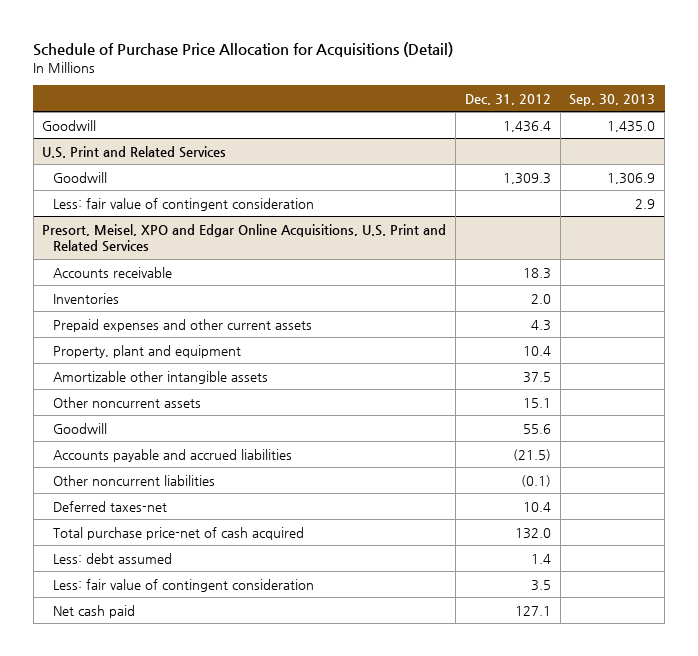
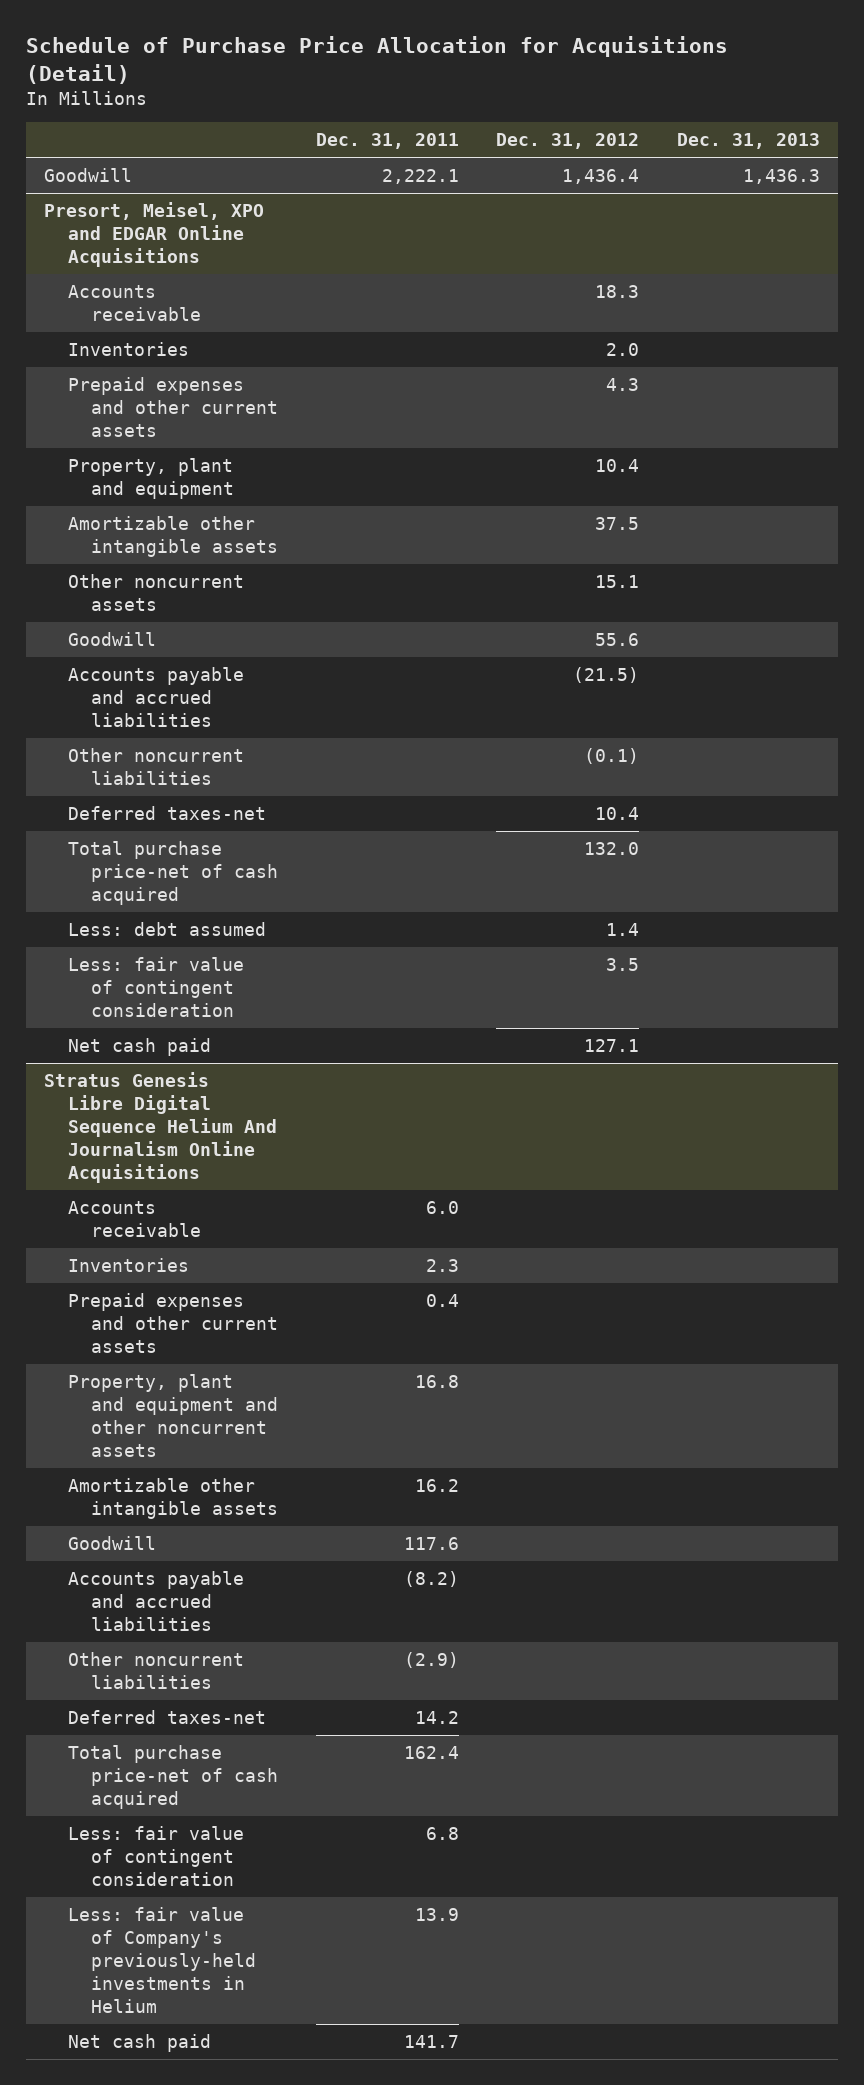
[569,93,656,106] Sep. 30, 2013 -> none
none -> [315,133,459,150] Dec. 31, 2011
none -> [676,133,820,150] Dec. 31, 2013
[42,145,227,158] U.S. Print and Related Services -> none
[52,171,107,183] Goodwill -> none
[52,197,314,211] Less: fair value of contingent consideration -> none
[42,223,447,253] Presort, Meisel, XPO and Edgar Online Acquisitions, U.S. Print and Related Services -> [44,201,265,268] Presort, Meisel, XPO and EDGAR Online Acquisitions
none -> [44,1071,277,1184] Stratus Genesis Libre Digital Sequence Helium And Journalism Online Acquisitions
none -> [67,1200,202,1237] Accounts receivable
none -> [67,1257,189,1272] Inventories
none -> [67,1292,279,1354] Prepaid expenses and other current assets
none -> [67,1373,279,1458] Property, plant and equipment and other noncurrent assets
none -> [67,1477,279,1519] Amortizable other intangible assets
none -> [67,1535,156,1550] Goodwill
none -> [67,1570,244,1632] Accounts payable and accrued liabilities
none -> [67,1651,244,1689] Other noncurrent liabilities
none -> [67,1709,266,1724] Deferred taxes-net
none -> [67,1744,279,1810] Total purchase price-net of cash acquired
none -> [67,1825,244,1887] Less: fair value of contingent consideration
none -> [67,1906,257,2014] Less: fair value of Company's previously-held investments in Helium
none -> [67,2033,211,2052] Net cash paid

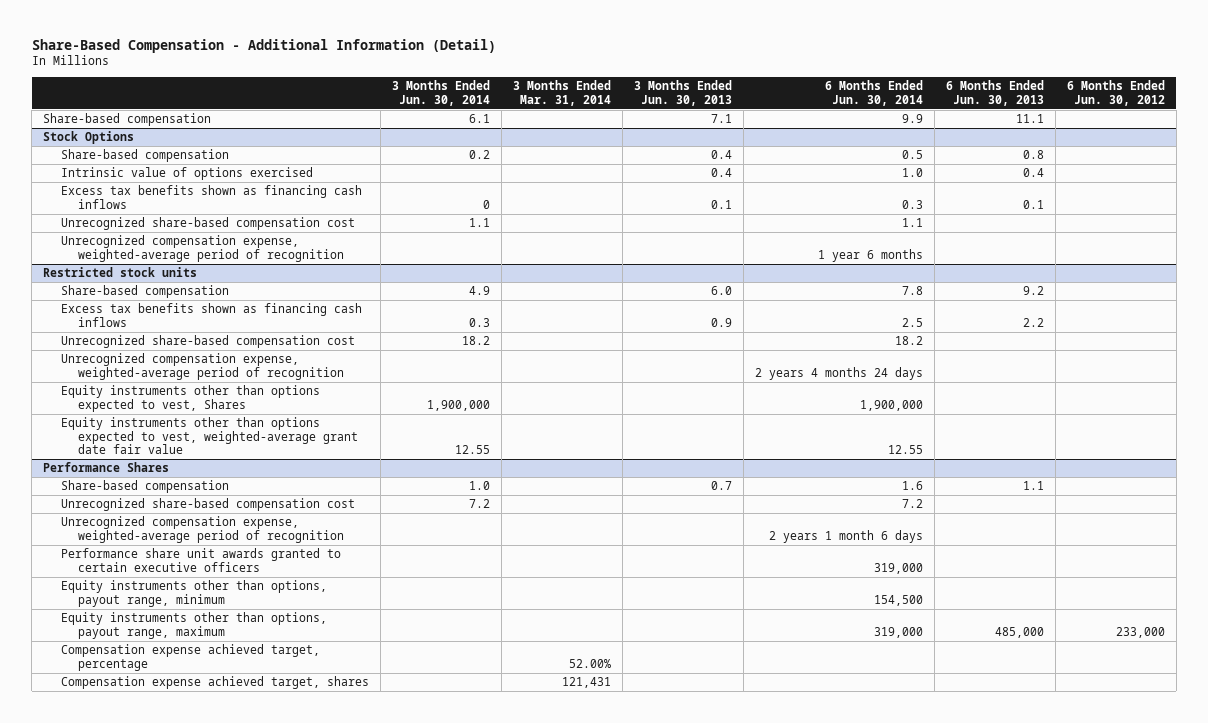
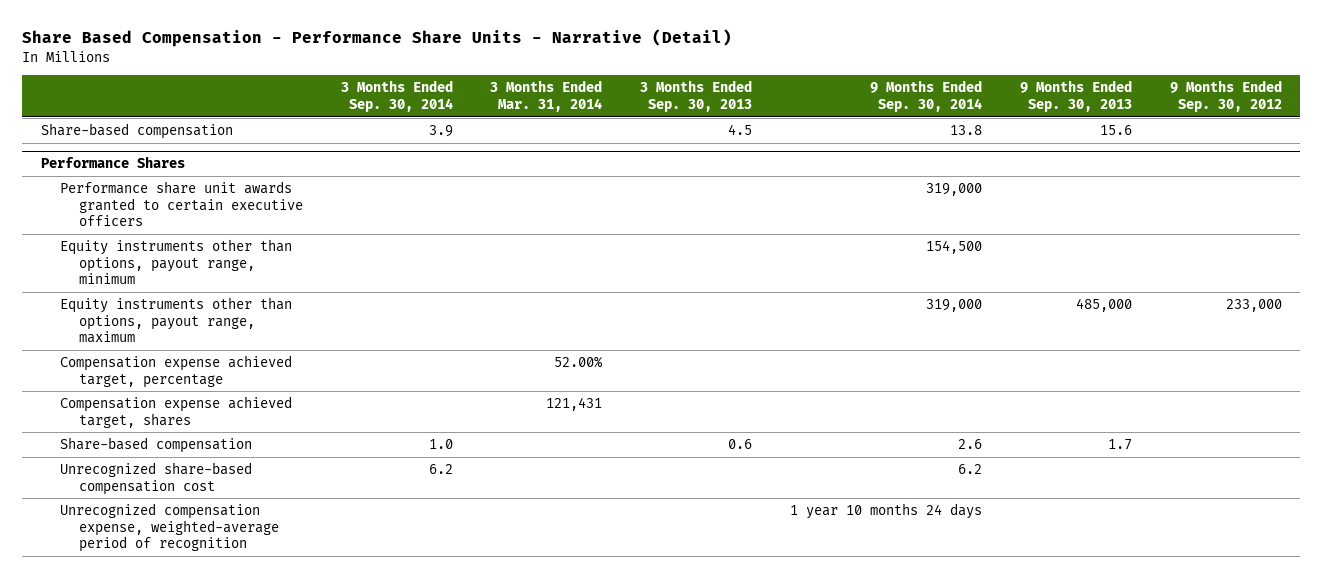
[31,38,496,53] Share-Based Compensation - Additional Information (Detail) -> [22,29,733,48] Share Based Compensation - Performance Share Units - Narrative (Detail)
[391,80,490,106] 3 Months Ended Jun. 30, 2014 -> none
[633,80,732,106] 3 Months Ended Jun. 30, 2013 -> none
[824,80,923,106] 6 Months Ended Jun. 30, 2014 -> none
[945,80,1044,106] 6 Months Ended Jun. 30, 2013 -> none
[1066,80,1165,106] 6 Months Ended Jun. 30, 2012 -> none
none -> [340,80,453,112] 3 Months Ended Sep. 30, 2014
none -> [640,80,753,112] 3 Months Ended Sep. 30, 2013
none -> [869,80,982,112] 9 Months Ended Sep. 30, 2014
none -> [1019,80,1132,112] 9 Months Ended Sep. 30, 2013
none -> [1169,80,1282,112] 9 Months Ended Sep. 30, 2012
[43,131,135,145] Stock Options -> none
[60,149,229,163] Share-based compensation -> none
[60,167,313,181] Intrinsic value of options exercised -> none
[60,185,362,209] Excess tax benefits shown as financing cash inflows -> none
[60,217,355,231] Unrecognized share-based compensation cost -> none
[60,235,344,262] Unrecognized compensation expense, weighted-average period of recognition -> none
[43,267,198,278] Restricted stock units -> none
[60,285,229,299] Share-based compensation -> none
[60,303,362,327] Excess tax benefits shown as financing cash inflows -> none
[60,335,355,349] Unrecognized share-based compensation cost -> none
[60,353,344,380] Unrecognized compensation expense, weighted-average period of recognition -> none
[60,385,320,412] Equity instruments other than options expected to vest, Shares -> none
[60,417,358,455] Equity instruments other than options expected to vest, weighted-average grant date fair value -> none
[60,480,229,494] Share-based compensation -> [60,437,253,454] Share-based compensation
[60,498,355,512] Unrecognized share-based compensation cost -> [60,462,253,495] Unrecognized share-based compensation cost
[60,516,344,543] Unrecognized compensation expense, weighted-average period of recognition -> [60,503,279,553] Unrecognized compensation expense, weighted-average period of recognition

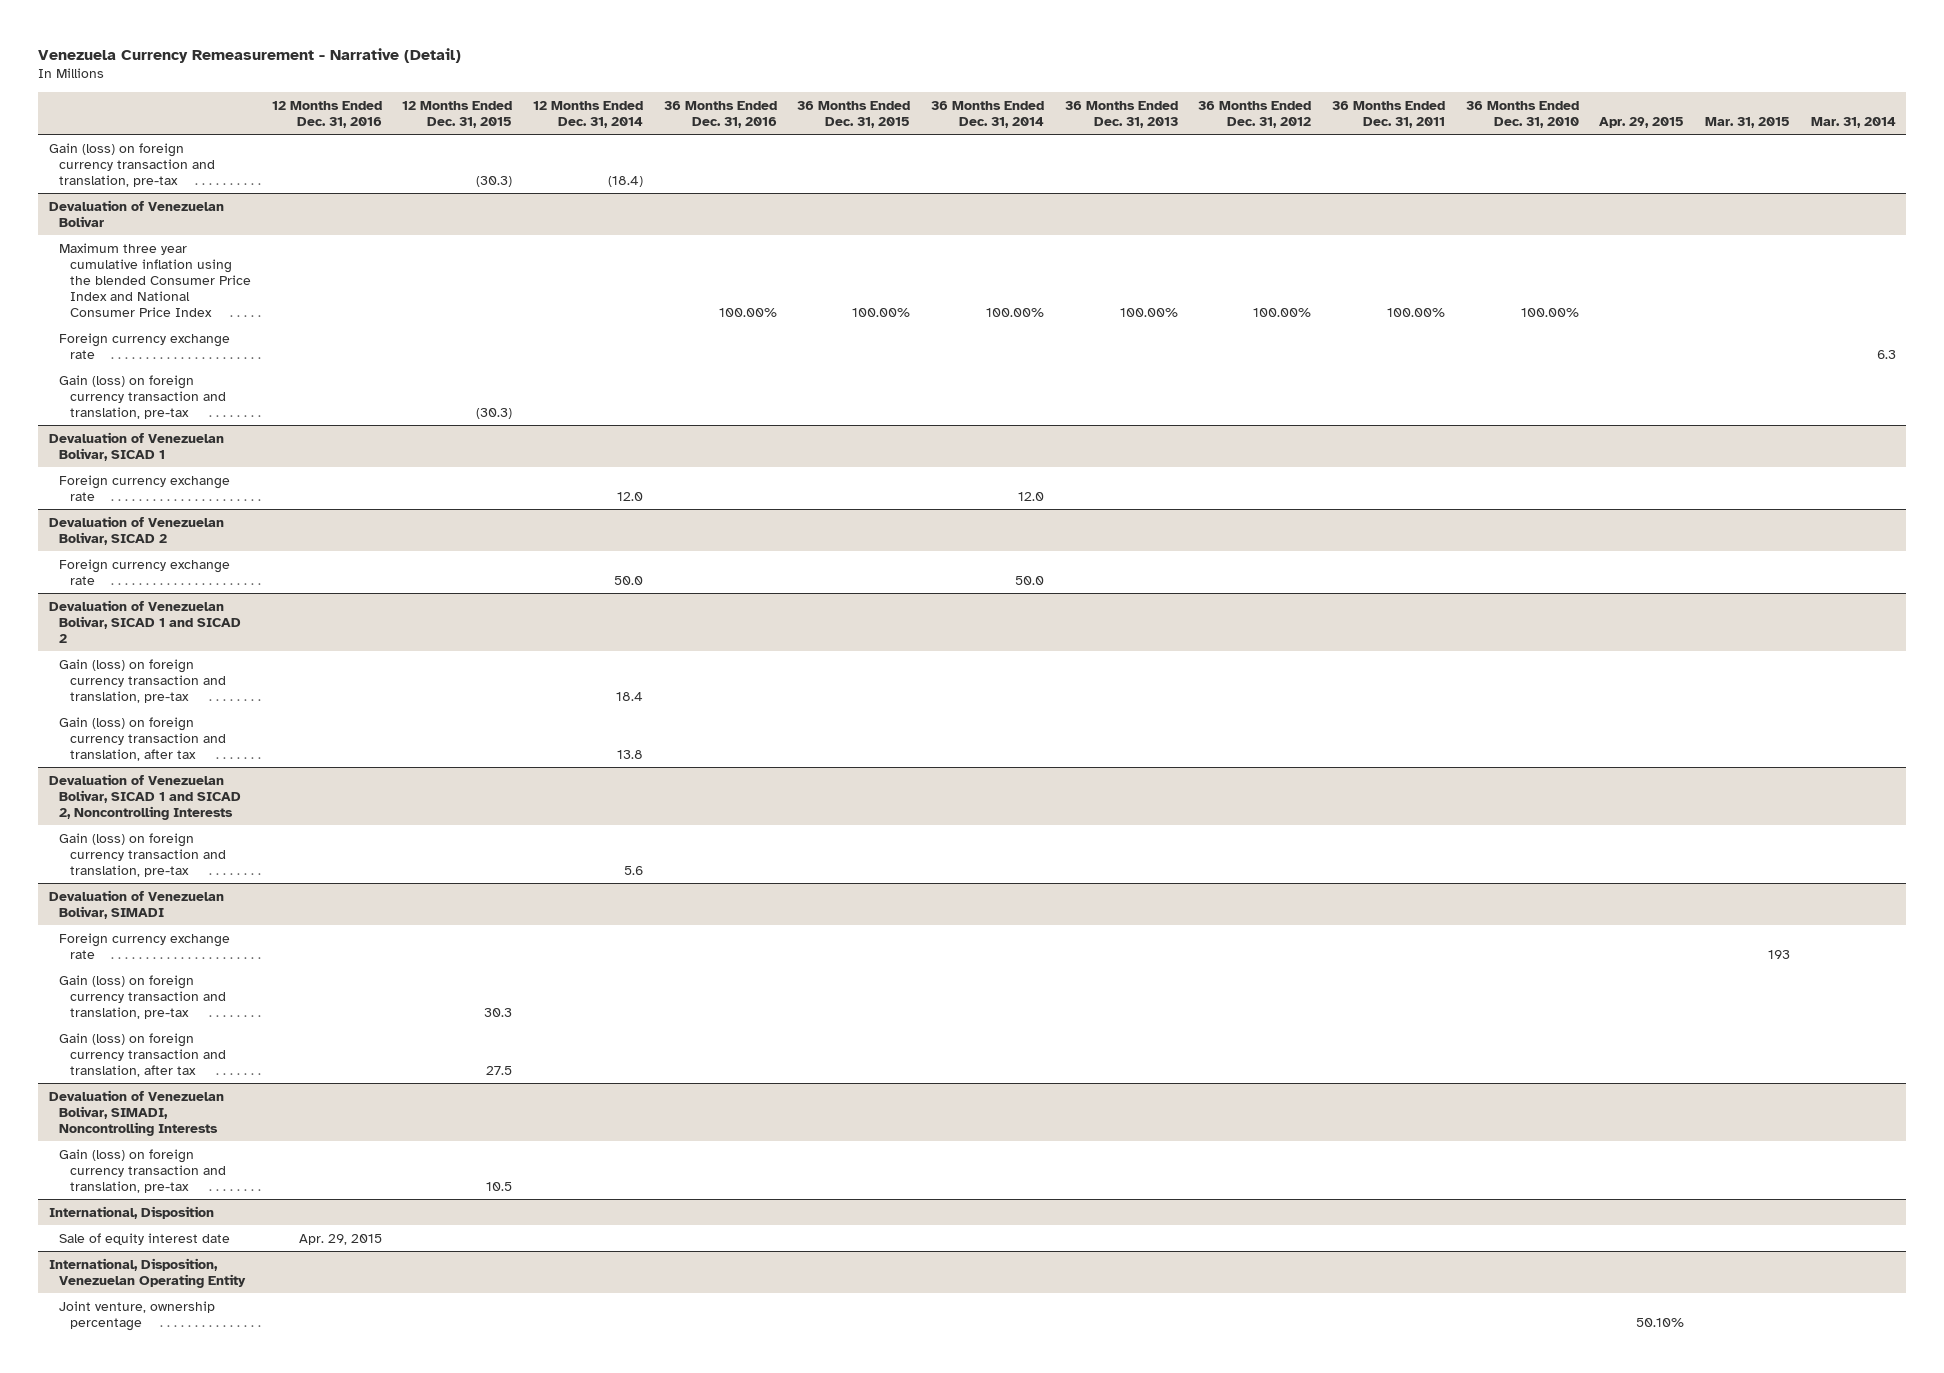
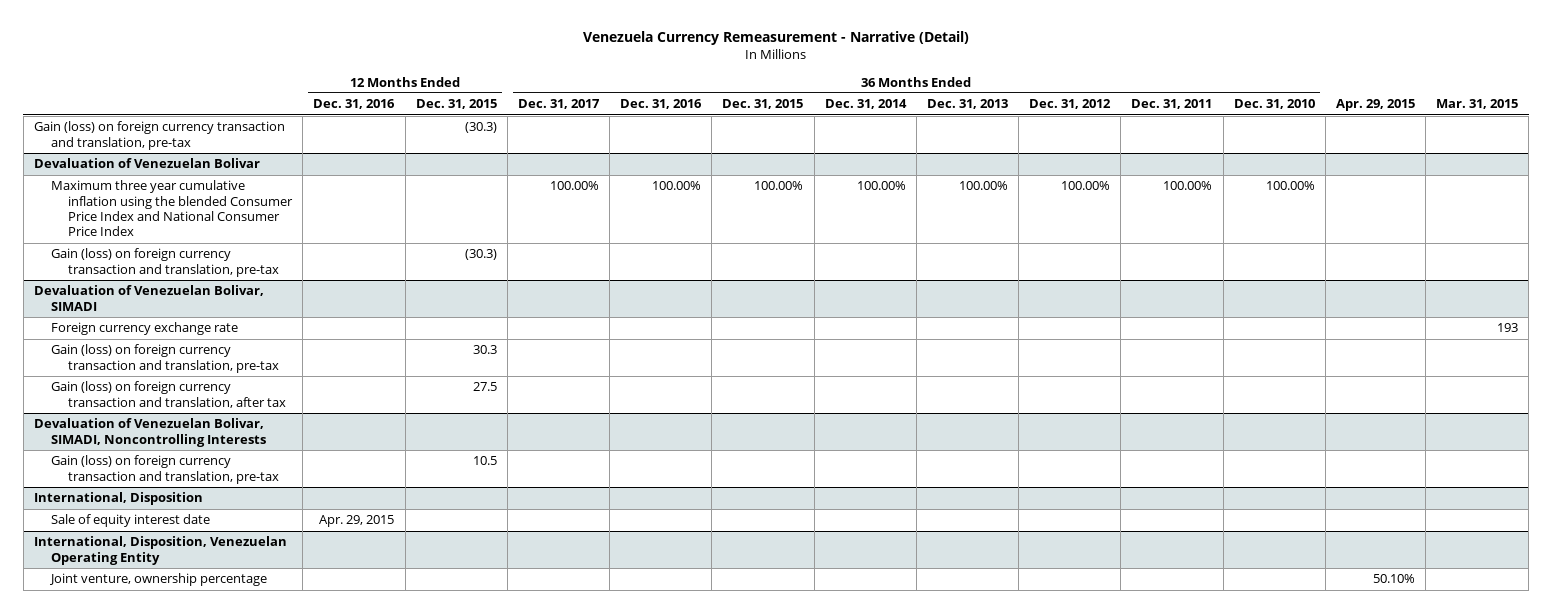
[532,100,643,129] 12 Months Ended Dec. 31, 2014 -> none
[1810,117,1896,129] Mar. 31, 2014 -> none
none -> [517,99,600,110] Dec. 31, 2017
[59,332,231,359] Foreign currency exchange rate -> none
[48,431,224,461] Devaluation of Venezuelan Bolivar, SICAD 1 -> none
[59,474,231,501] Foreign currency exchange rate -> none
[48,515,224,545] Devaluation of Venezuelan Bolivar, SICAD 2 -> none
[59,558,231,585] Foreign currency exchange rate -> none
[48,599,242,643] Devaluation of Venezuelan Bolivar, SICAD 1 and SICAD 2 -> none
[59,658,226,703] Gain (loss) on foreign currency transaction and translation, pre-tax -> none
[59,716,226,761] Gain (loss) on foreign currency transaction and translation, after tax -> none
[48,773,242,820] Devaluation of Venezuelan Bolivar, SICAD 1 and SICAD 2, Noncontrolling Interests -> none
[59,832,226,877] Gain (loss) on foreign currency transaction and translation, pre-tax -> none

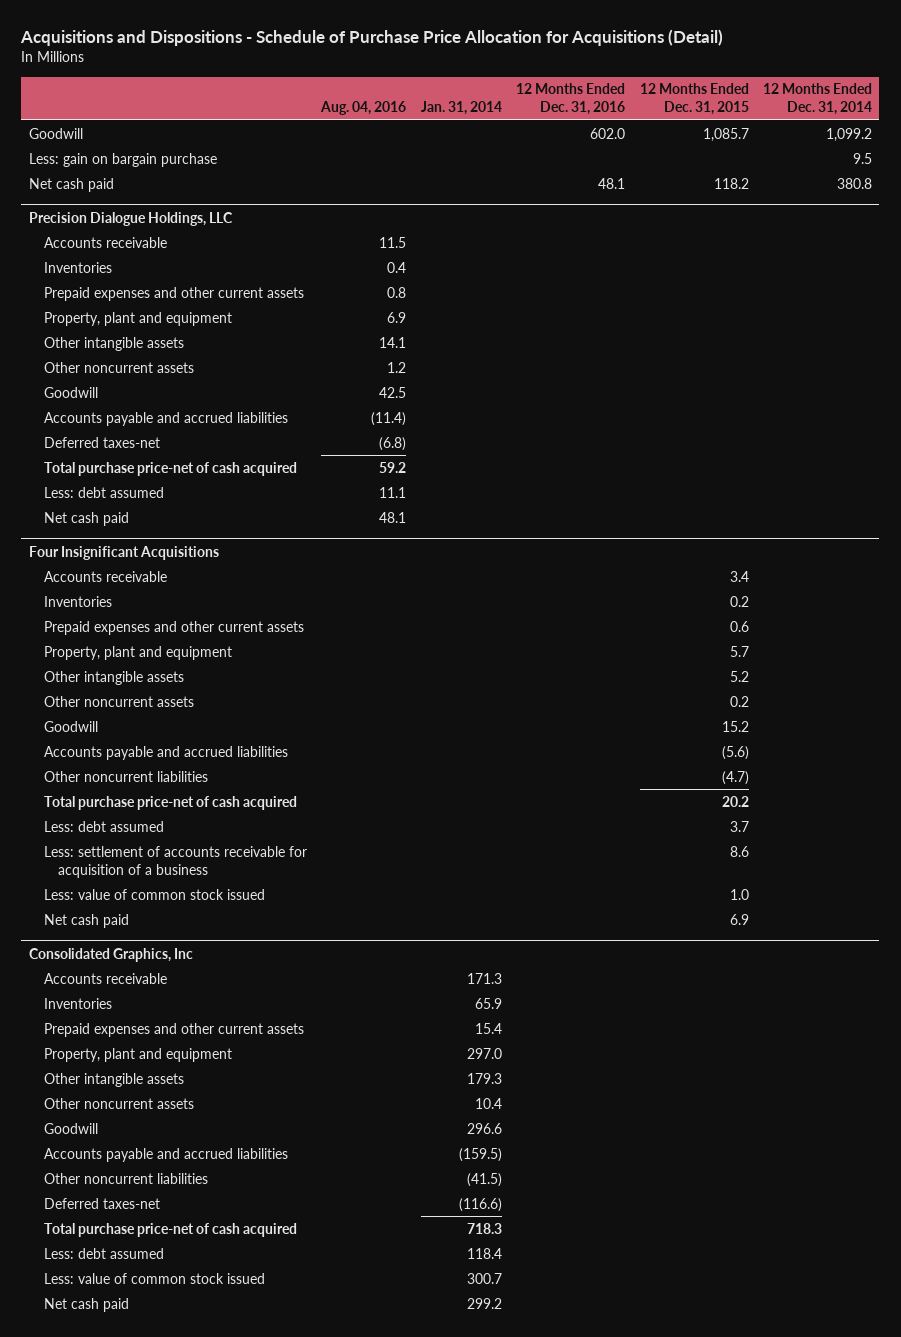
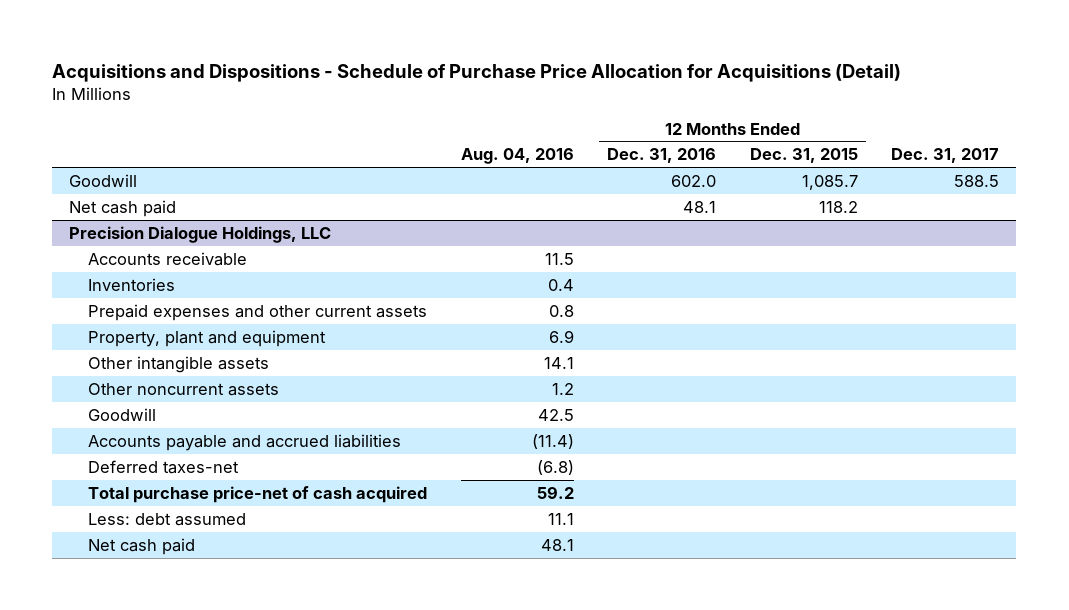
[420,101,502,116] Jan. 31, 2014 -> none
[763,83,873,116] 12 Months Ended Dec. 31, 2014 -> none
none -> [891,148,1000,164] Dec. 31, 2017
[28,152,217,167] Less: gain on bargain purchase -> none
[28,545,219,560] Four Insignificant Acquisitions -> none
[43,570,167,582] Accounts receivable -> none
[43,595,112,607] Inventories -> none
[43,620,304,635] Prepaid expenses and other current assets -> none
[43,645,232,660] Property, plant and equipment -> none
[43,670,184,685] Other intangible assets -> none
[43,695,194,707] Other noncurrent assets -> none
[43,720,98,732] Goodwill -> none
[43,745,288,760] Accounts payable and accrued liabilities -> none
[43,770,208,782] Other noncurrent liabilities -> none
[43,795,297,810] Total purchase price-net of cash acquired -> none
[43,820,164,832] Less: debt assumed -> none
[43,845,307,878] Less: settlement of accounts receivable for acquisition of a business -> none
[43,888,265,900] Less: value of common stock issued -> none
[43,913,129,928] Net cash paid -> none
[28,947,193,962] Consolidated Graphics, Inc -> none
[43,972,167,984] Accounts receivable -> none
[43,997,112,1009] Inventories -> none
[43,1022,304,1037] Prepaid expenses and other current assets -> none
[43,1047,232,1062] Property, plant and equipment -> none
[43,1072,184,1087] Other intangible assets -> none
[43,1097,194,1109] Other noncurrent assets -> none
[43,1122,98,1134] Goodwill -> none
[43,1147,288,1162] Accounts payable and accrued liabilities -> none
[43,1172,208,1184] Other noncurrent liabilities -> none
[43,1197,160,1209] Deferred taxes-net -> none
[43,1222,297,1237] Total purchase price-net of cash acquired -> none
[43,1247,164,1259] Less: debt assumed -> none
[43,1272,265,1284] Less: value of common stock issued -> none
[43,1297,129,1312] Net cash paid -> none

